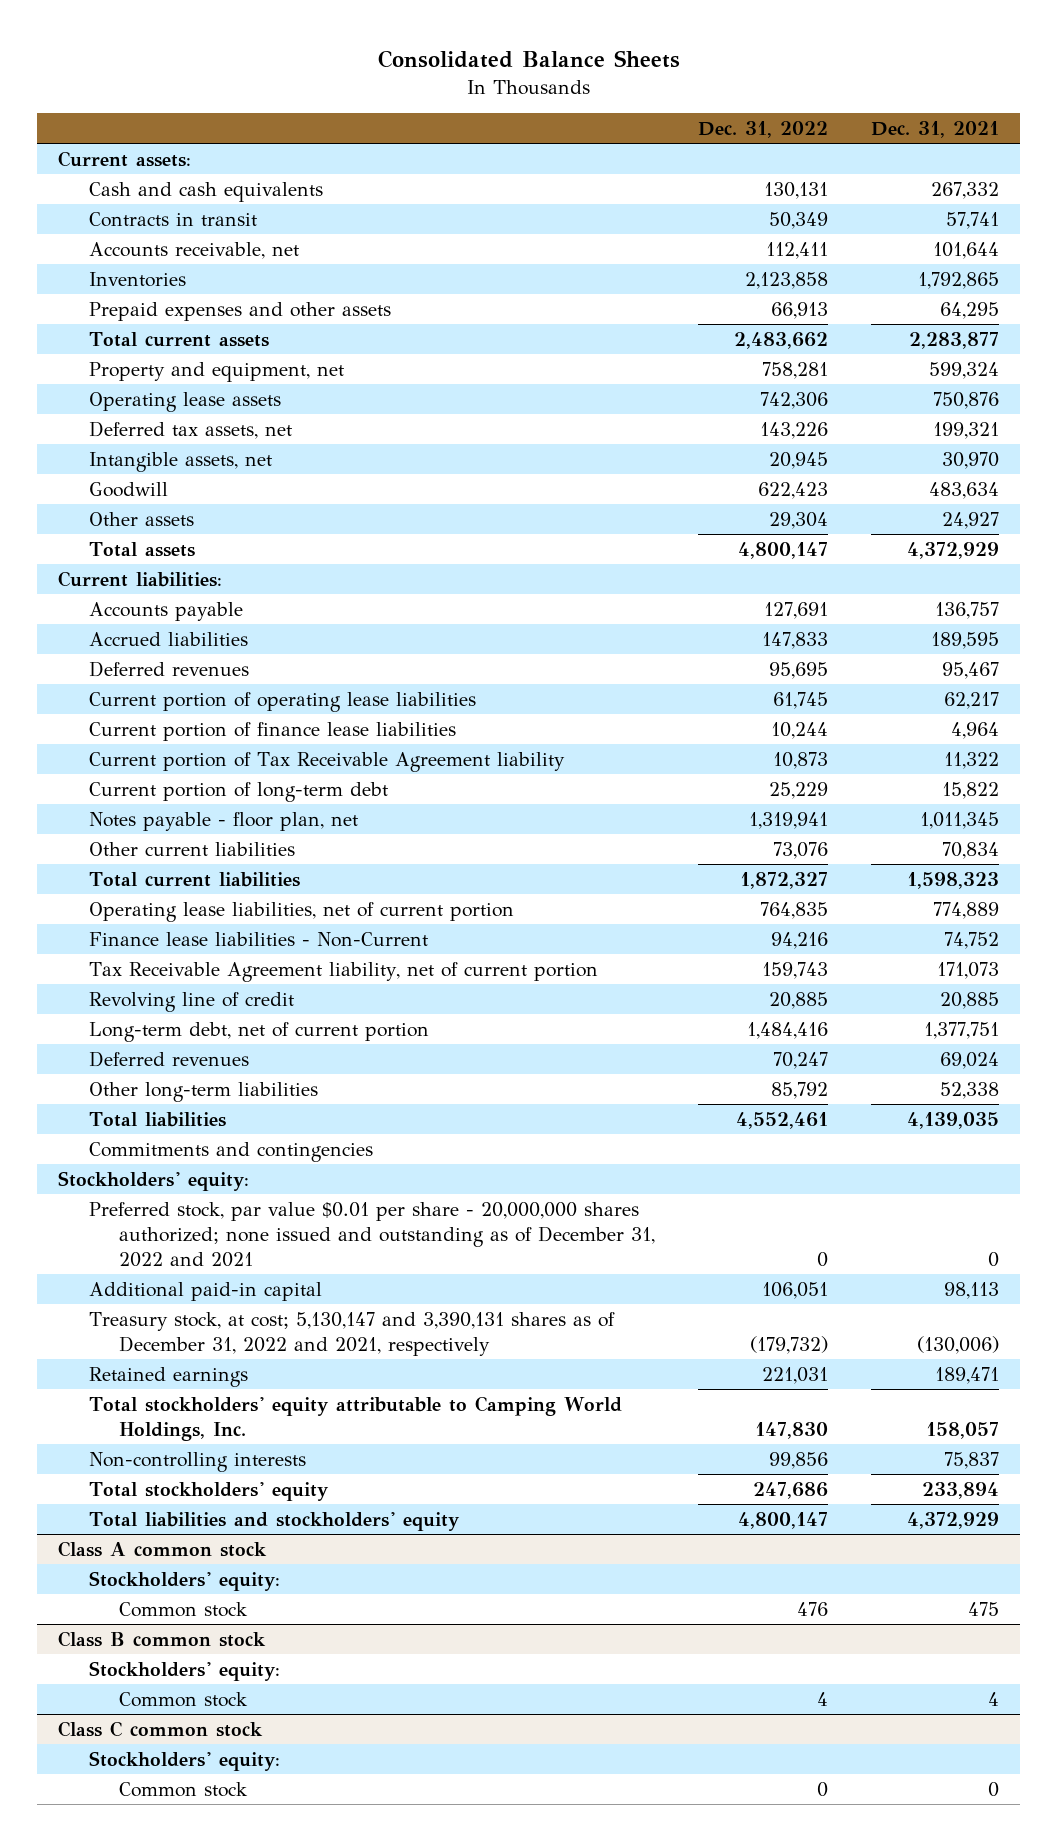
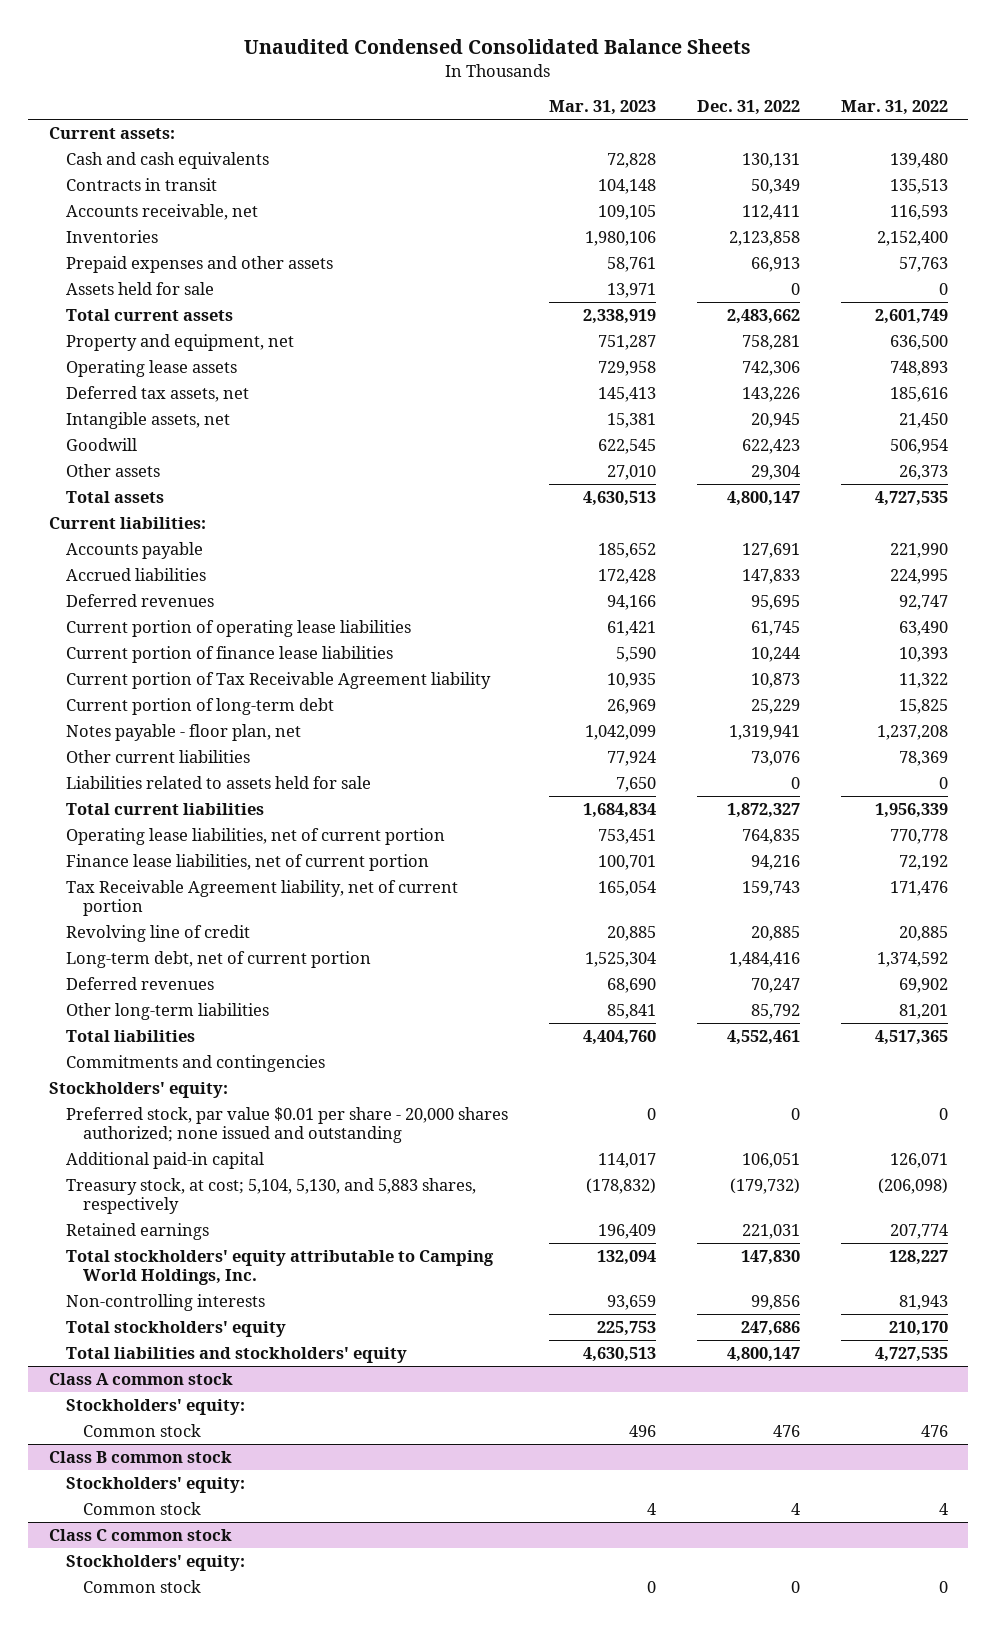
[377,50,680,69] Consolidated Balance Sheets -> [244,39,752,55] Unaudited Condensed Consolidated Balance Sheets
[870,120,999,138] Dec. 31, 2021 -> none
none -> [548,100,656,116] Mar. 31, 2023
none -> [840,100,948,116] Mar. 31, 2022
none -> [65,281,214,295] Assets held for sale
none -> [65,775,371,789] Liabilities related to assets held for sale
[88,931,428,947] Finance lease liabilities - Non-Current -> [65,853,429,871] Finance lease liabilities, net of current portion
[88,1201,655,1267] Preferred stock, par value $0.01 per share - 20,000,000 shares authorized; none issued and outstanding as of December 31, 2022 and 2021 -> [65,1106,508,1144] Preferred stock, par value $0.01 per share - 20,000 shares authorized; none issued and outstanding
[88,1311,615,1356] Treasury stock, at cost; 5,130,147 and 3,390,131 shares as of December 31, 2022 and 2021, respectively -> [65,1177,476,1215] Treasury stock, at cost; 5,104, 5,130, and 5,883 shares, respectively

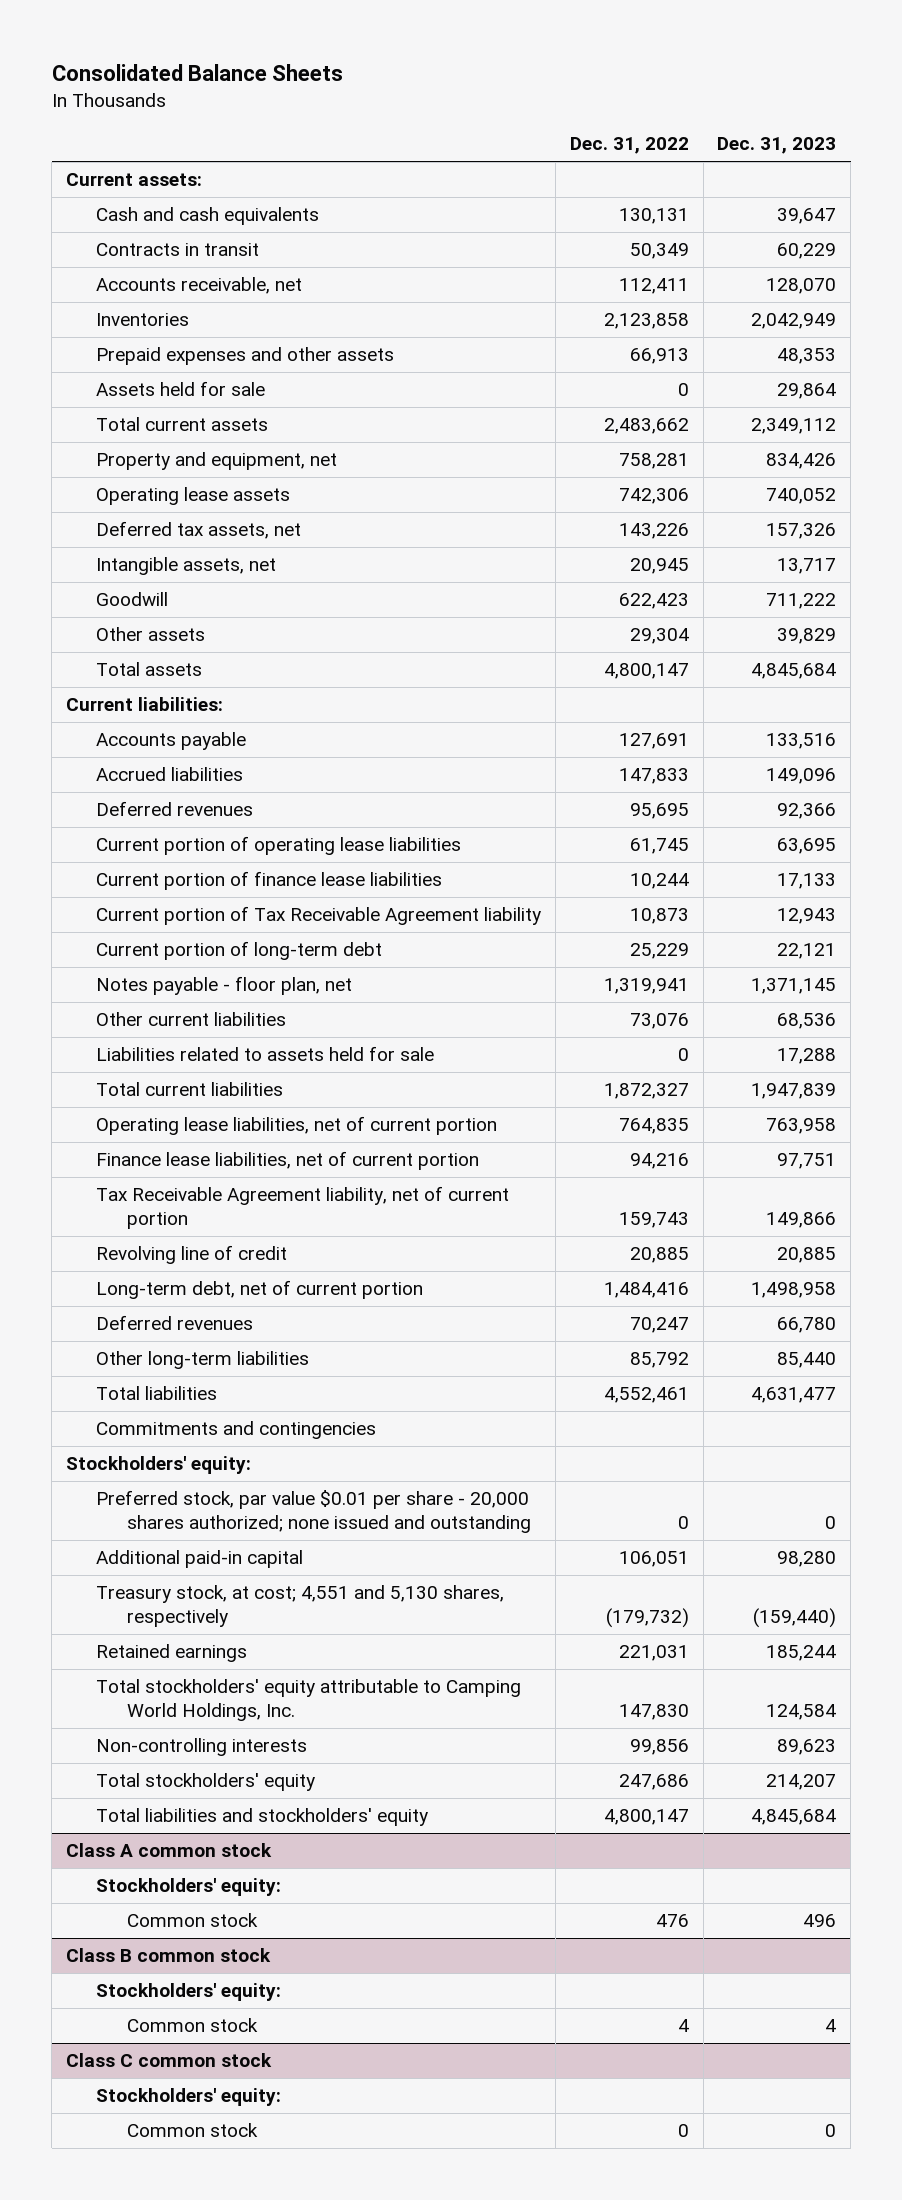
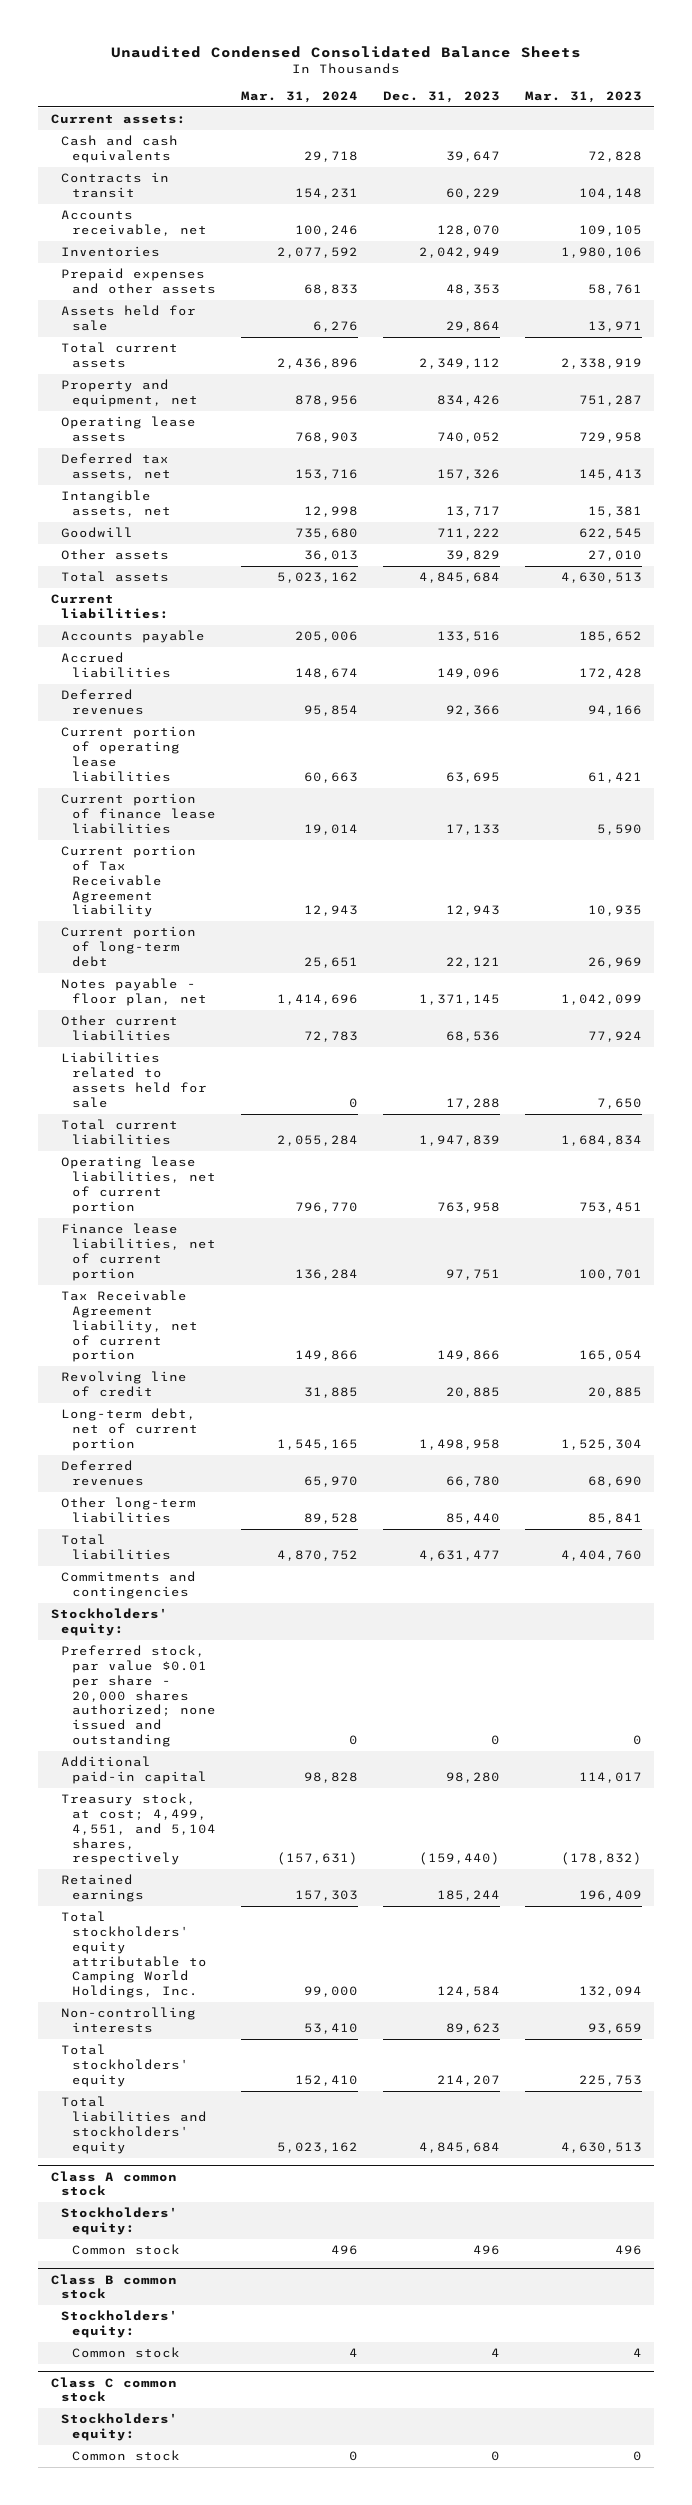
[51,64,343,82] Consolidated Balance Sheets -> [111,45,582,58] Unaudited Condensed Consolidated Balance Sheets
[569,137,689,155] Dec. 31, 2022 -> none
none -> [240,90,358,103] Mar. 31, 2024
none -> [524,90,642,103] Mar. 31, 2023
[96,1585,505,1628] Treasury stock, at cost; 4,551 and 5,130 shares, respectively -> [61,1793,216,1866] Treasury stock, at cost; 4,499, 4,551, and 5,104 shares, respectively

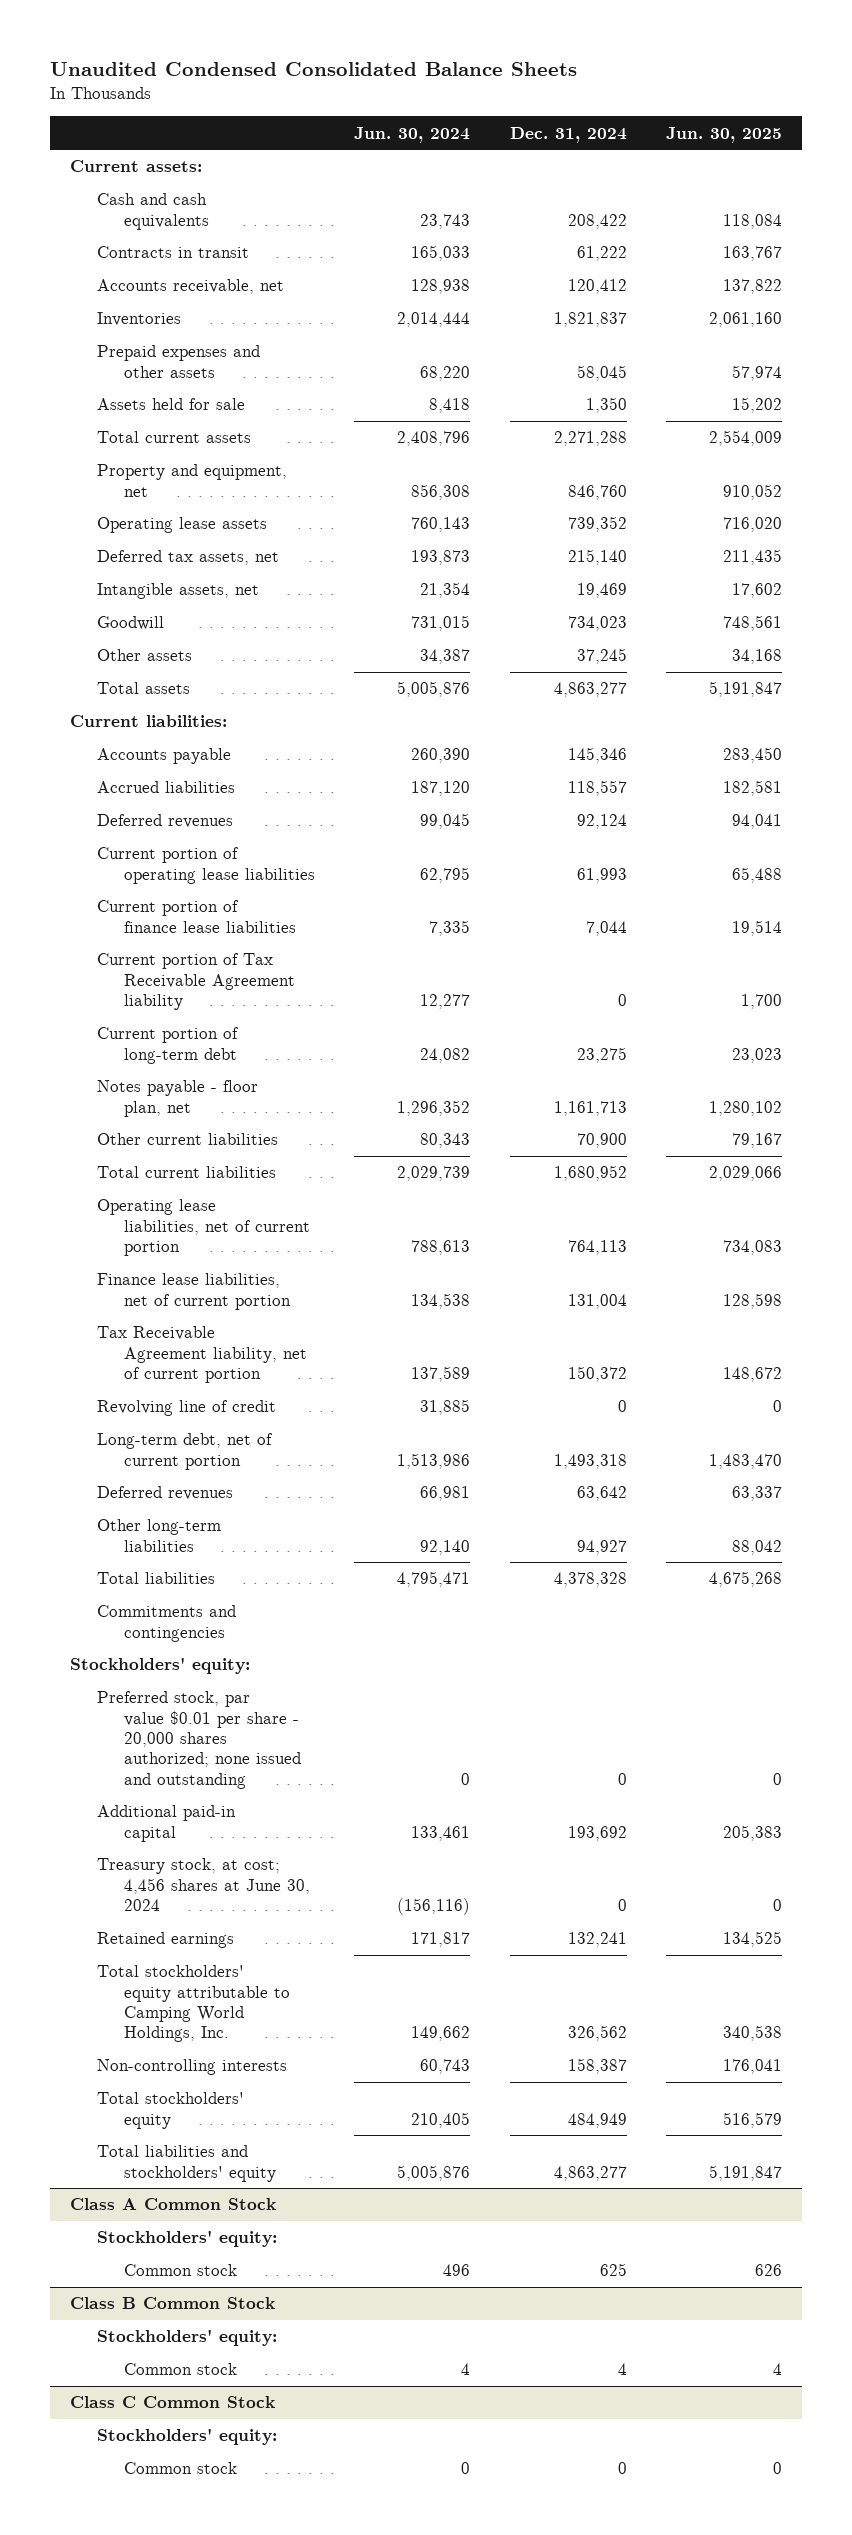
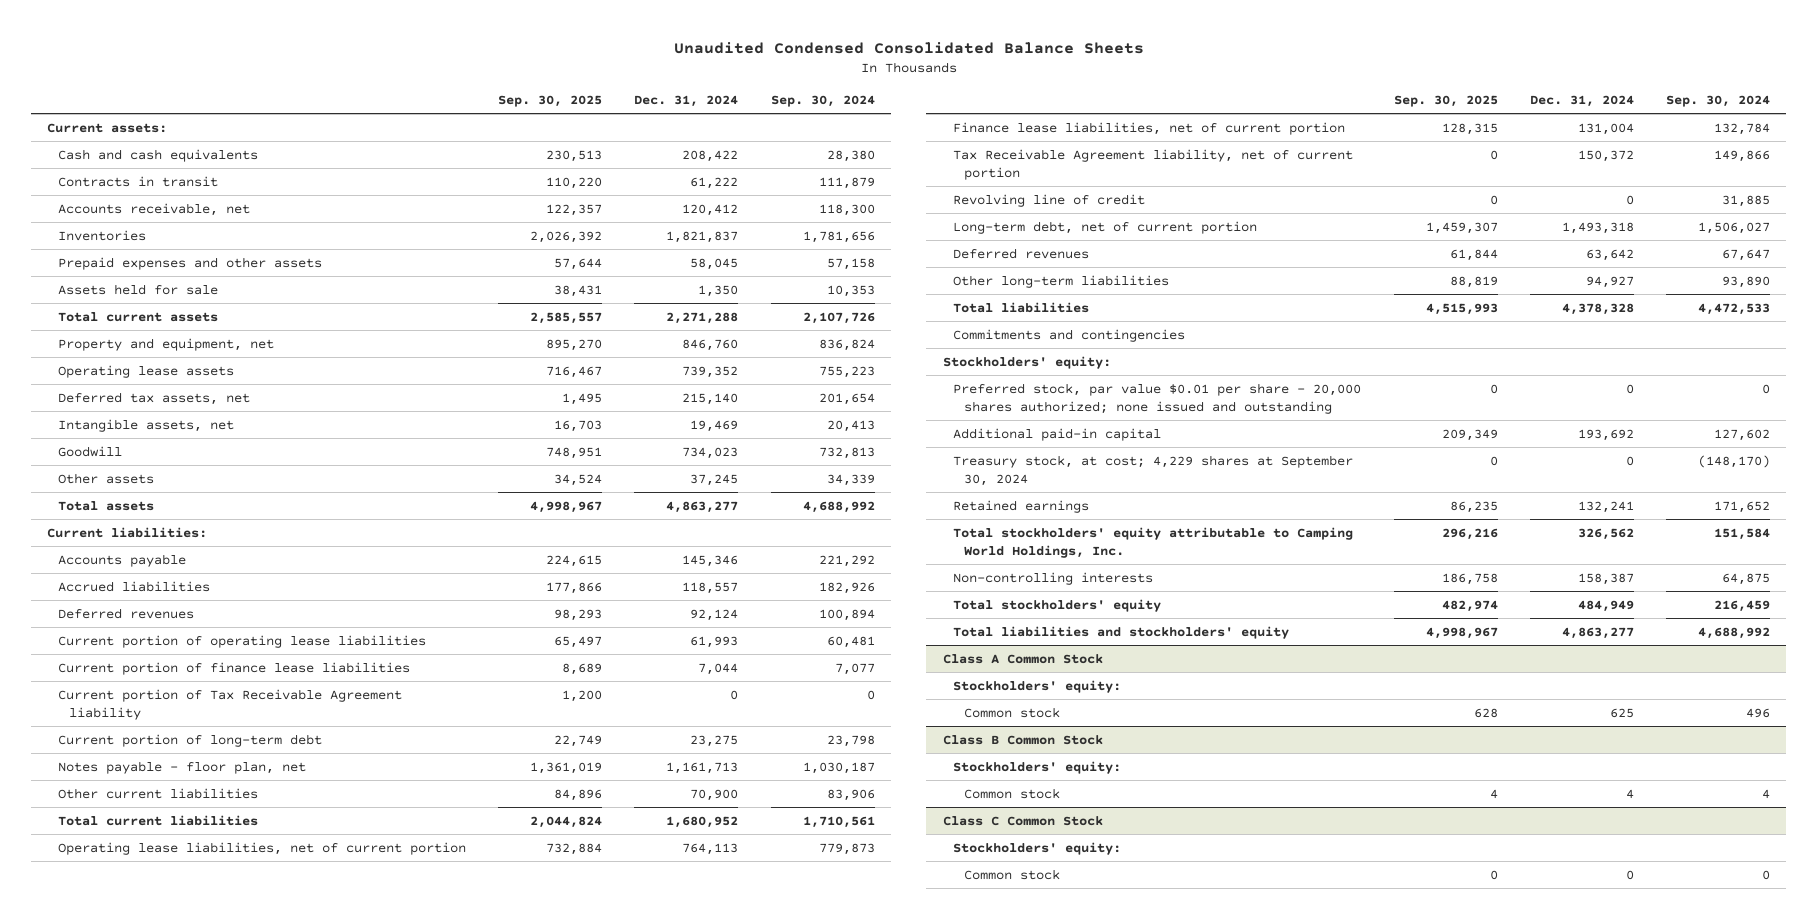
[354,126,471,143] Jun. 30, 2024 -> none
[666,126,783,143] Jun. 30, 2025 -> none
none -> [498,94,603,107] Sep. 30, 2025
none -> [770,94,875,107] Sep. 30, 2024
[96,1858,311,1912] Treasury stock, at cost; 4,456 shares at June 30, 2024 -> [953,454,1354,486] Treasury stock, at cost; 4,229 shares at September 30, 2024

